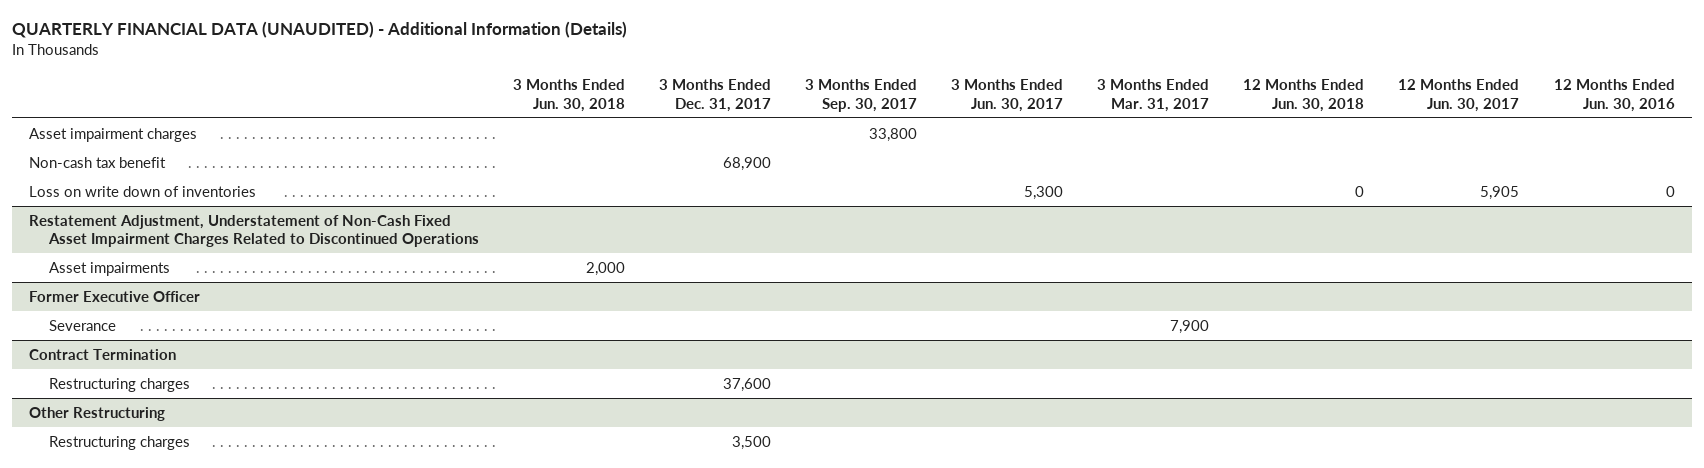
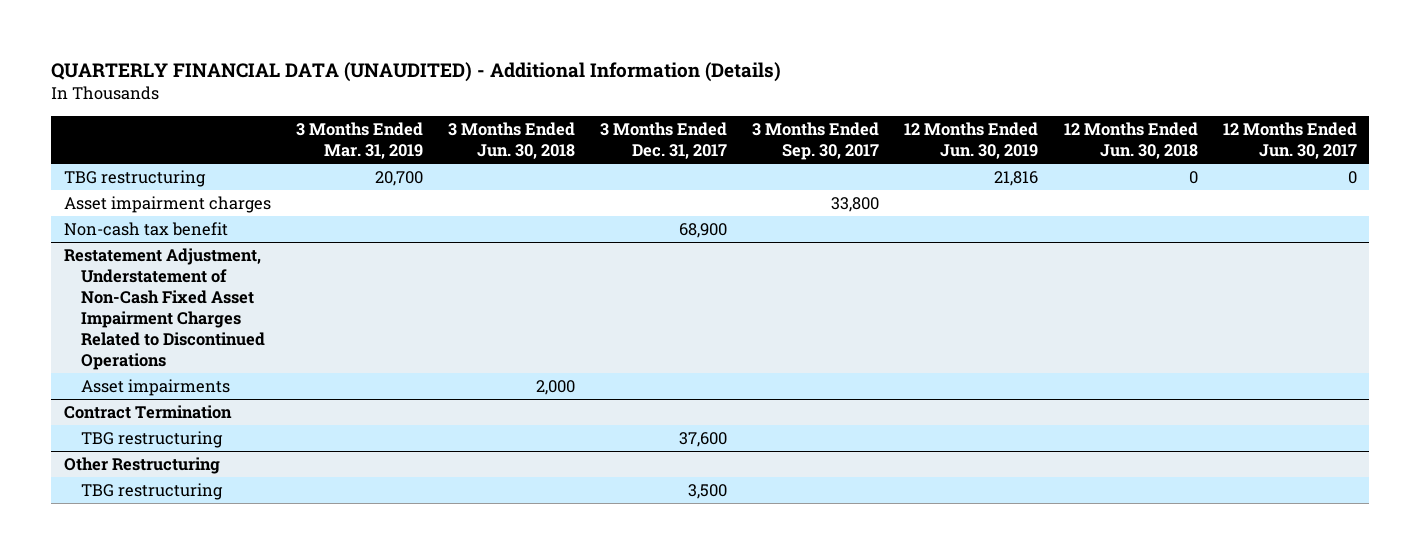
[951,79,1064,112] 3 Months Ended Jun. 30, 2017 -> none
[1097,79,1210,112] 3 Months Ended Mar. 31, 2017 -> none
[1553,79,1675,112] 12 Months Ended Jun. 30, 2016 -> none
none -> [295,122,423,160] 3 Months Ended Mar. 31, 2019
none -> [904,122,1039,160] 12 Months Ended Jun. 30, 2019
none -> [63,170,206,188] TBG restructuring
[29,185,257,197] Loss on write down of inventories -> none
[29,290,201,302] Former Executive Officer -> none
[48,319,116,331] Severance -> none
[48,377,190,392] Restructuring charges -> [81,431,224,449] TBG restructuring
[48,435,190,450] Restructuring charges -> [81,483,224,501] TBG restructuring

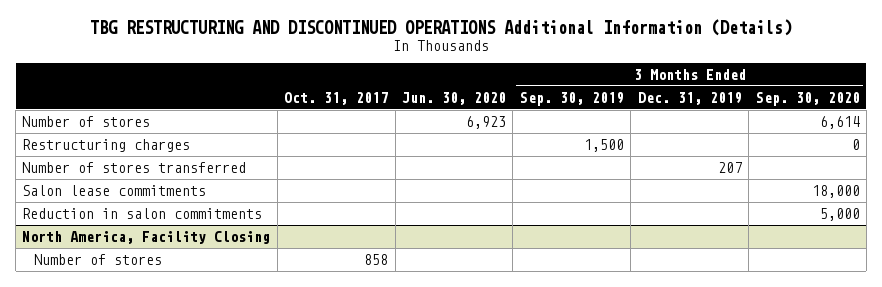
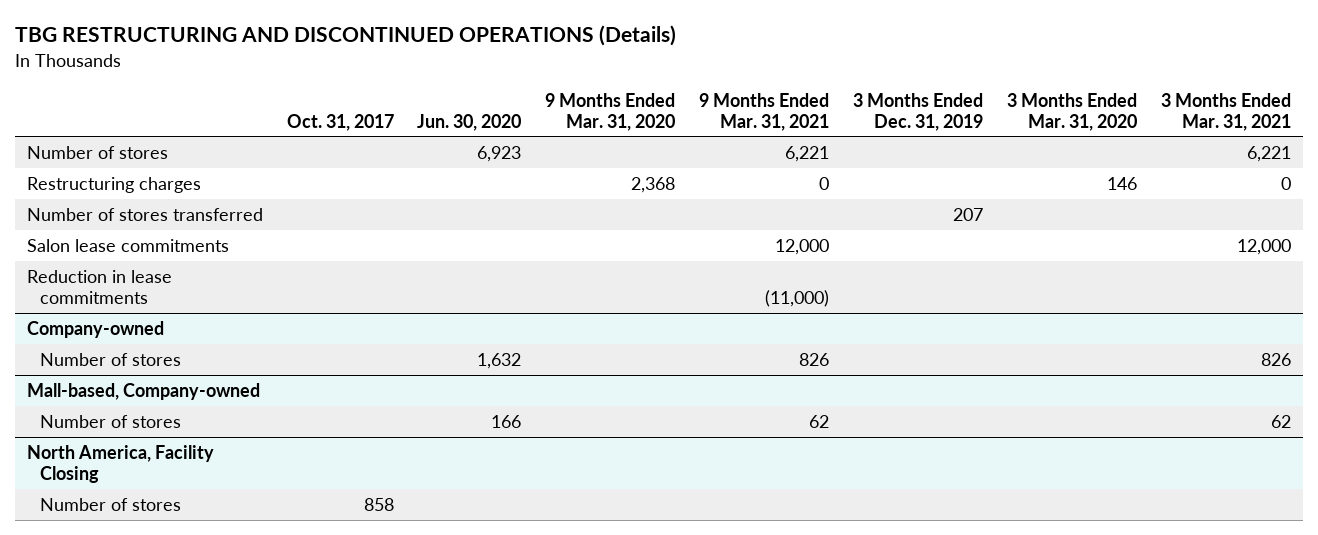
[89,19,792,37] TBG RESTRUCTURING AND DISCONTINUED OPERATIONS Additional Information (Details) -> [14,25,676,47] TBG RESTRUCTURING AND DISCONTINUED OPERATIONS (Details)
[519,91,624,106] Sep. 30, 2019 -> none
[755,91,860,106] Sep. 30, 2020 -> none
none -> [545,92,676,131] 9 Months Ended Mar. 31, 2020
none -> [699,92,830,131] 9 Months Ended Mar. 31, 2021
none -> [1007,92,1138,131] 3 Months Ended Mar. 31, 2020
none -> [1161,92,1292,131] 3 Months Ended Mar. 31, 2021
[22,208,263,220] Reduction in salon commitments -> [26,269,172,304] Reduction in lease commitments
none -> [26,320,164,338] Company-owned
none -> [39,352,181,366] Number of stores
none -> [26,382,260,400] Mall-based, Company-owned
none -> [39,414,181,428] Number of stores

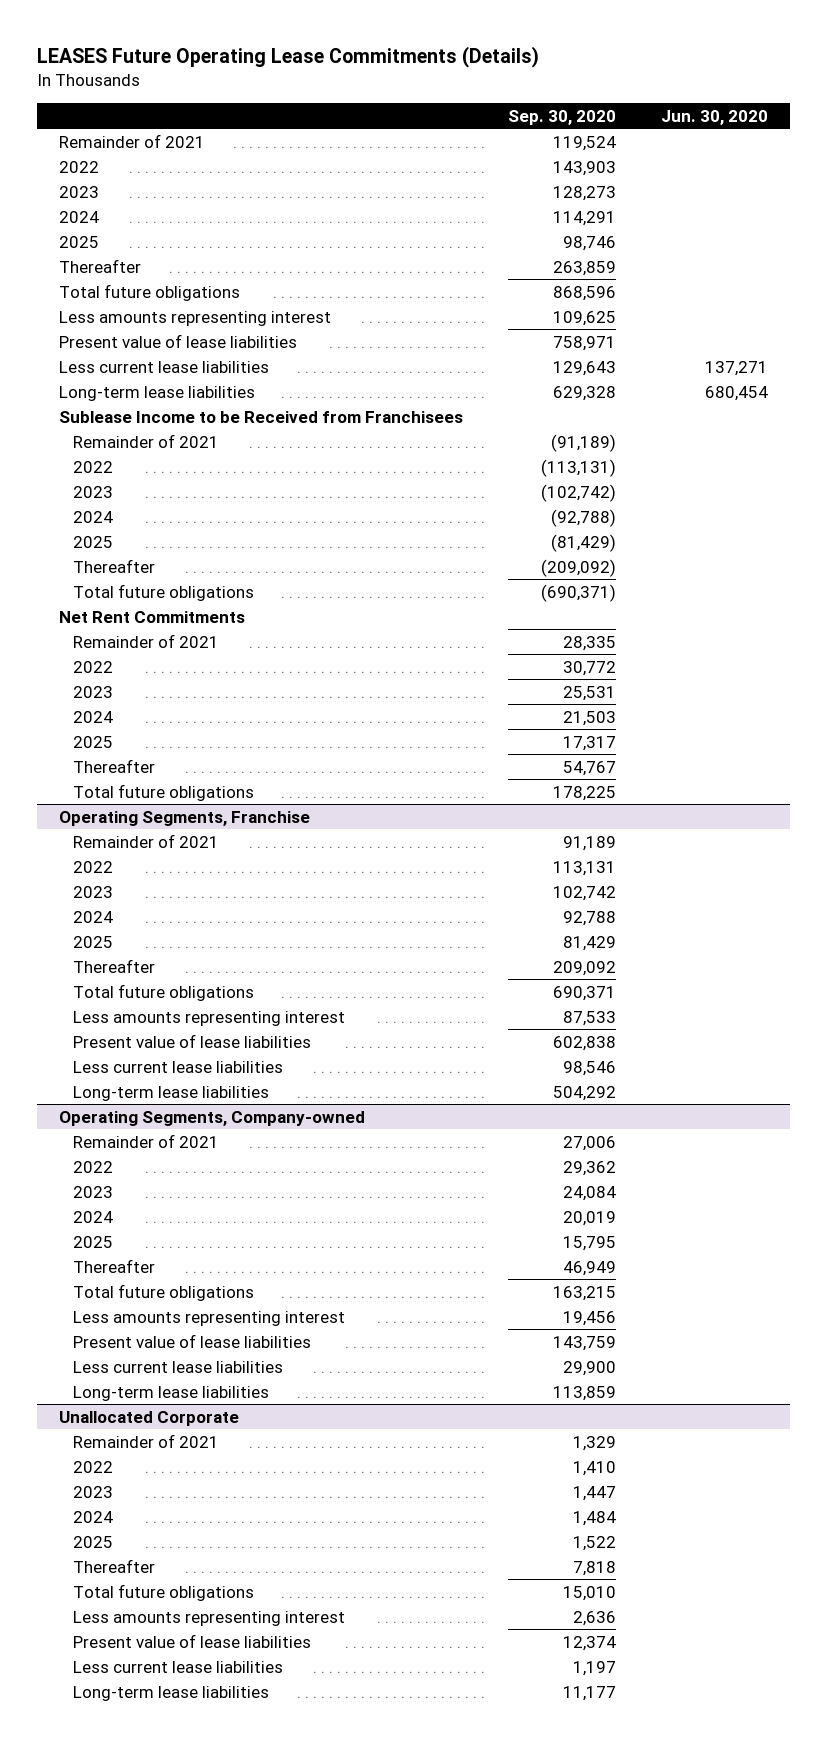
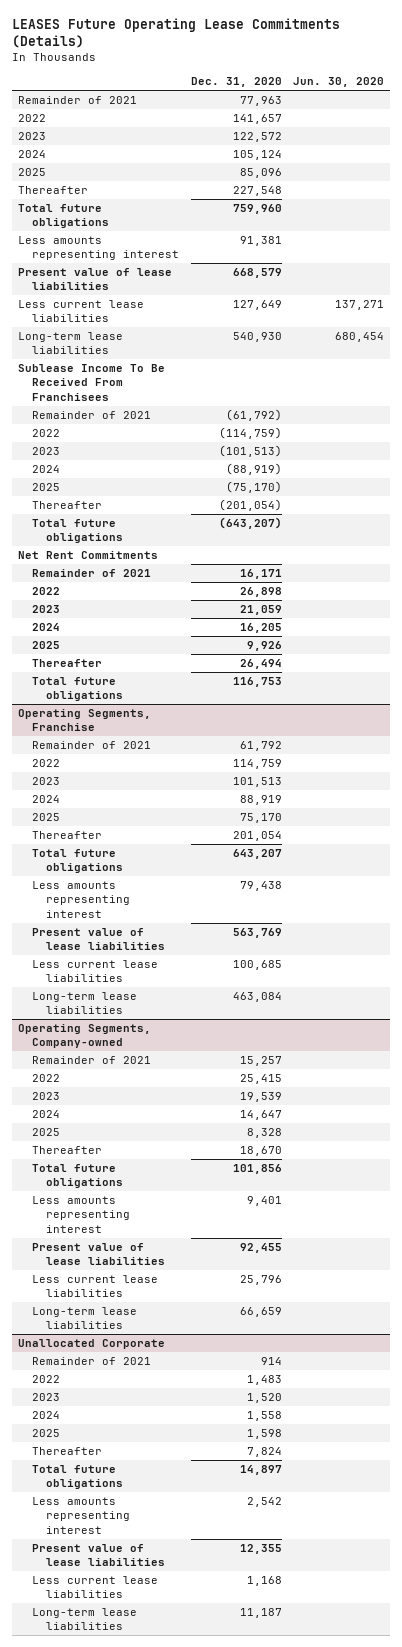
[507,109,616,125] Sep. 30, 2020 -> none
none -> [190,77,282,88] Dec. 31, 2020
[59,410,464,423] Sublease Income to be Received from Franchisees -> [17,364,165,401] Sublease Income To Be Received From Franchisees

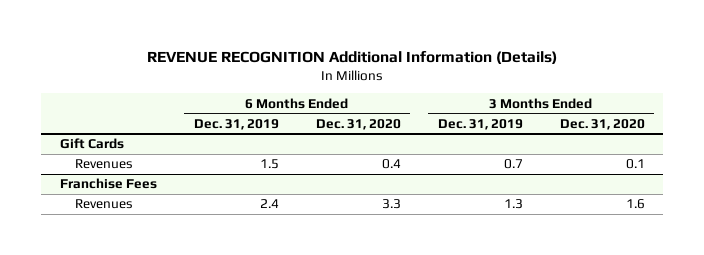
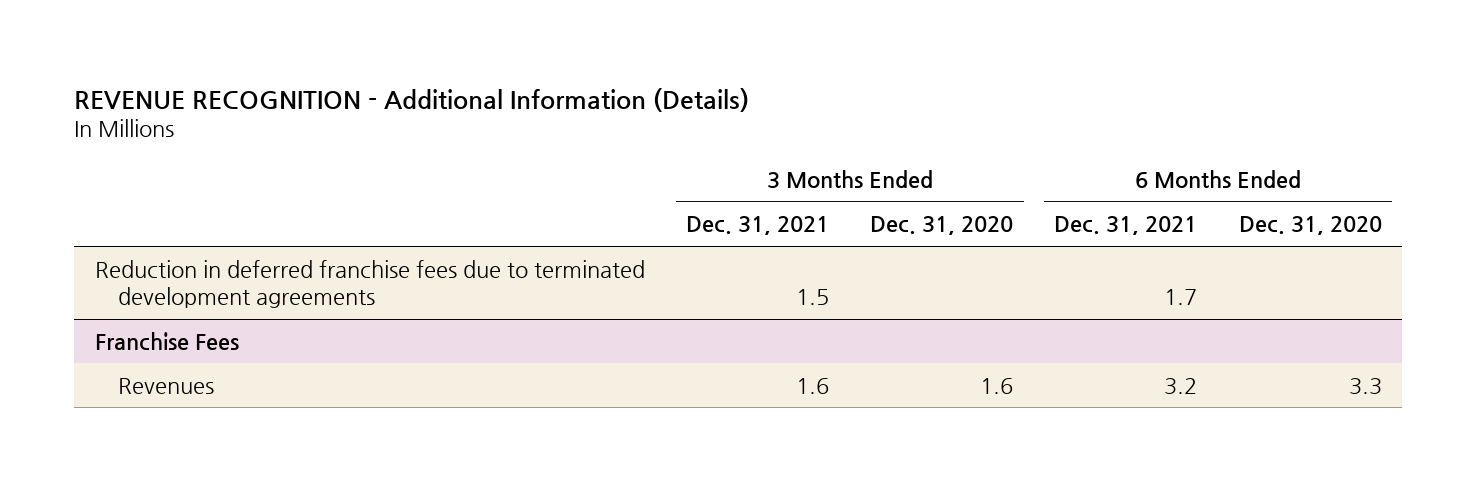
[147,50,558,64] REVENUE RECOGNITION Additional Information (Details) -> [74,87,750,112] REVENUE RECOGNITION - Additional Information (Details)
[193,118,279,130] Dec. 31, 2019 -> none
[437,118,523,130] Dec. 31, 2019 -> none
none -> [686,216,830,236] Dec. 31, 2021
none -> [1054,216,1198,236] Dec. 31, 2021
[59,138,124,150] Gift Cards -> none
[74,159,133,170] Revenues -> none
none -> [94,259,645,309] Reduction in deferred franchise fees due to terminated development agreements

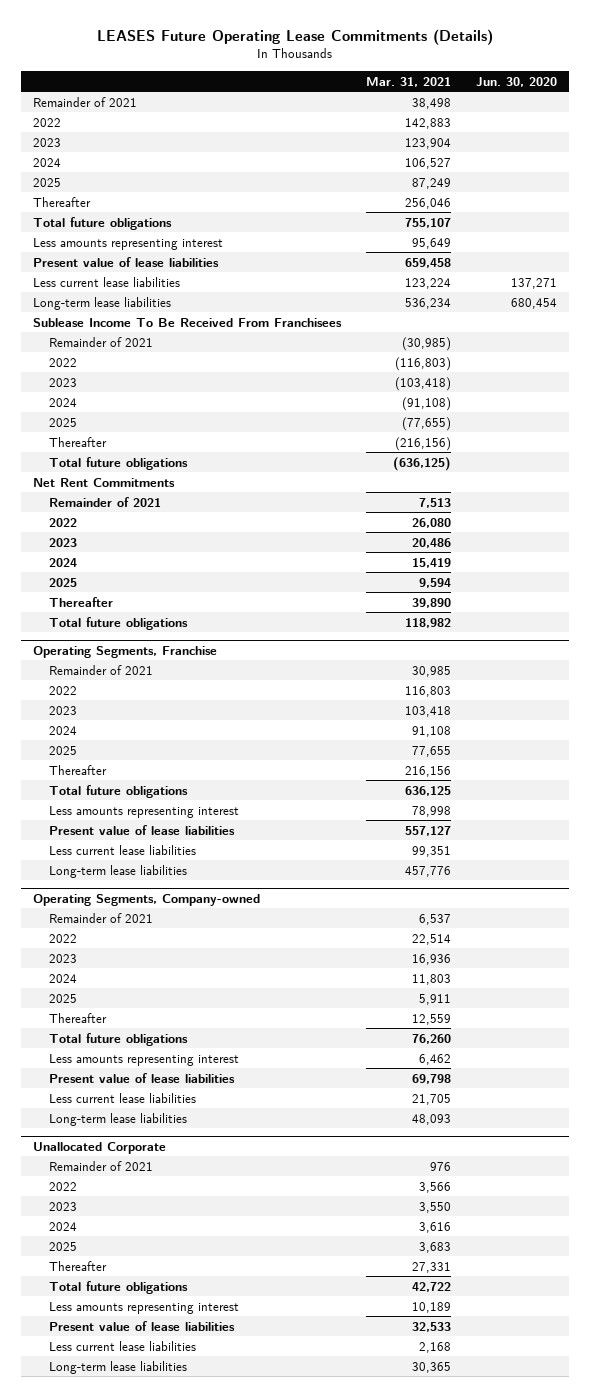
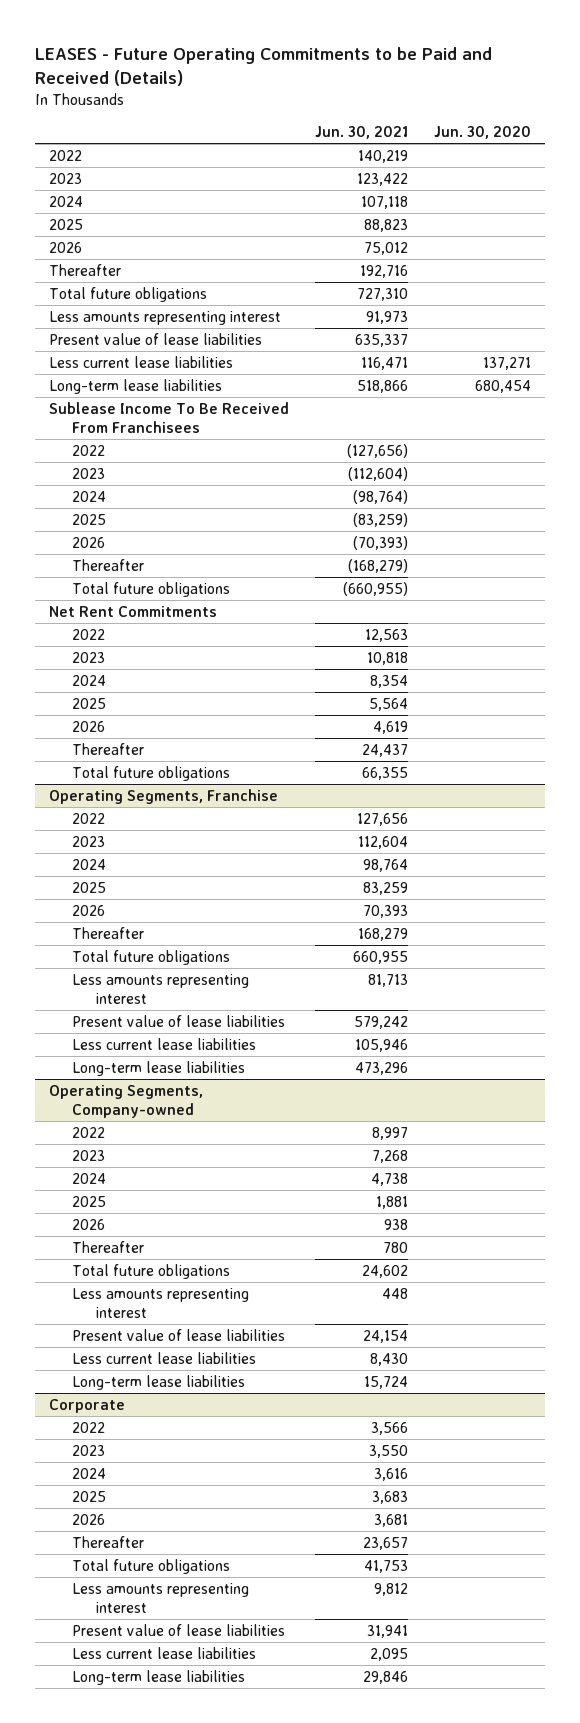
[97,28,494,45] LEASES Future Operating Lease Commitments (Details) -> [35,46,493,86] LEASES - Future Operating Commitments to be Paid and Received (Details)
[366,76,452,87] Mar. 31, 2021 -> none
none -> [314,126,408,140] Jun. 30, 2021
[33,96,138,107] Remainder of 2021 -> none
none -> [48,241,82,253] 2026
[48,336,153,347] Remainder of 2021 -> none
none -> [72,536,106,548] 2026
[48,496,161,507] Remainder of 2021 -> none
none -> [72,720,106,732] 2026
[48,664,153,675] Remainder of 2021 -> none
none -> [72,904,106,916] 2026
[48,912,153,923] Remainder of 2021 -> none
none -> [72,1218,106,1230] 2026
[48,1160,153,1171] Remainder of 2021 -> none
[33,1141,167,1154] Unallocated Corporate -> [48,1398,125,1413] Corporate
none -> [72,1513,106,1525] 2026

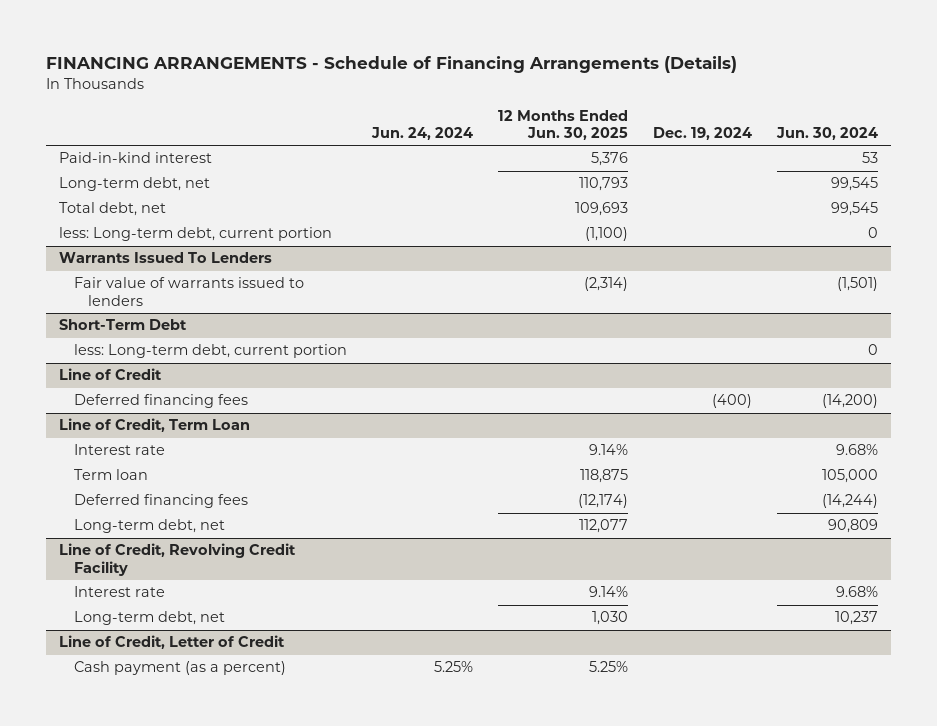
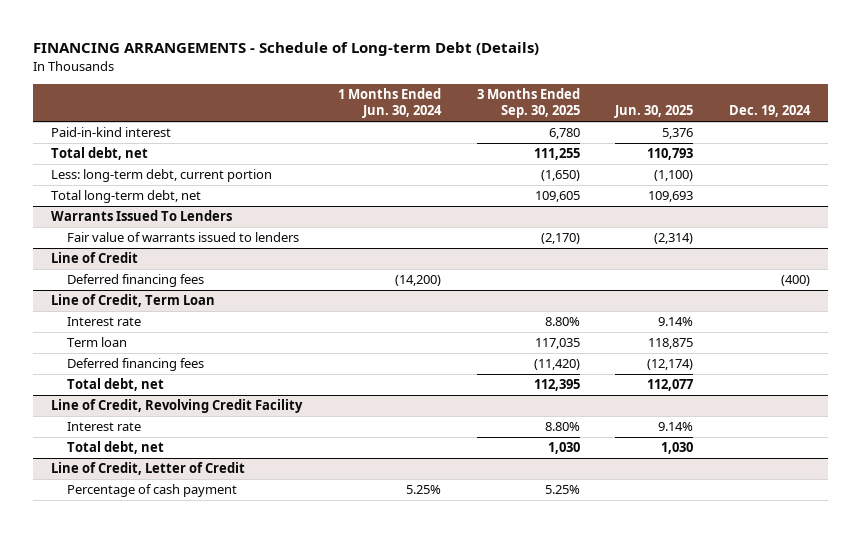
[46,56,738,74] FINANCING ARRANGEMENTS - Schedule of Financing Arrangements (Details) -> [32,42,539,57] FINANCING ARRANGEMENTS - Schedule of Long-term Debt (Details)
[370,127,473,141] Jun. 24, 2024 -> none
[497,109,628,141] 12 Months Ended Jun. 30, 2025 -> none
[776,127,879,141] Jun. 30, 2024 -> none
none -> [337,88,442,119] 1 Months Ended Jun. 30, 2024
none -> [476,88,580,119] 3 Months Ended Sep. 30, 2025
none -> [614,105,694,119] Jun. 30, 2025
[58,177,210,192] Long-term debt, net -> none
[58,227,332,242] less: Long-term debt, current portion -> [50,169,272,183] Less: long-term debt, current portion
none -> [50,190,201,204] Total long-term debt, net
[58,319,187,331] Short-Term Debt -> none
[73,344,347,359] less: Long-term debt, current portion -> none
[73,519,225,534] Long-term debt, net -> [66,378,164,392] Total debt, net
[73,611,225,626] Long-term debt, net -> [66,441,164,455] Total debt, net
[73,661,286,676] Cash payment (as a percent) -> [66,484,237,498] Percentage of cash payment

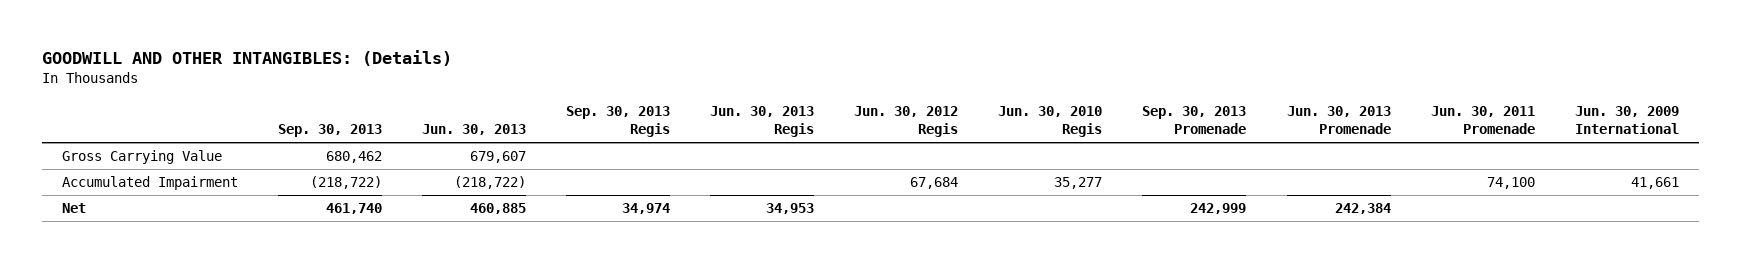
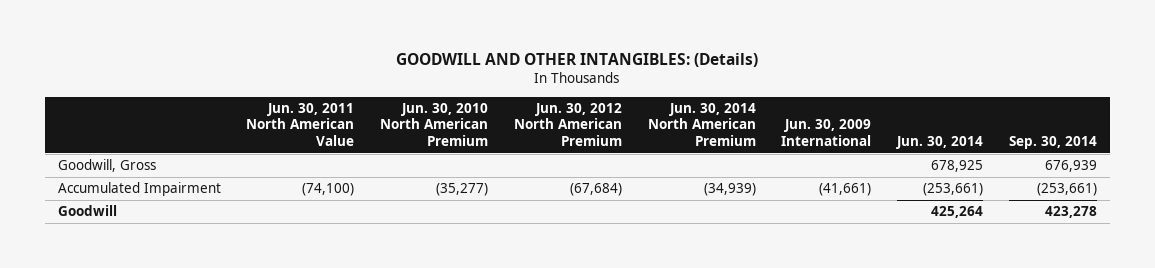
[278,124,383,138] Sep. 30, 2013 -> none
[422,124,527,136] Jun. 30, 2013 -> none
[566,105,671,138] Sep. 30, 2013 Regis -> none
[710,105,815,138] Jun. 30, 2013 Regis -> none
[854,105,959,138] Jun. 30, 2012 Regis -> none
[998,105,1103,138] Jun. 30, 2010 Regis -> none
[1142,105,1247,135] Sep. 30, 2013 Promenade -> none
[1286,105,1391,135] Jun. 30, 2013 Promenade -> none
[1430,105,1535,135] Jun. 30, 2011 Promenade -> none
none -> [246,103,355,146] Jun. 30, 2011 North American Value
none -> [380,103,489,146] Jun. 30, 2010 North American Premium
none -> [513,103,622,146] Jun. 30, 2012 North American Premium
none -> [647,103,756,146] Jun. 30, 2014 North American Premium
none -> [896,135,984,149] Jun. 30, 2014
none -> [1009,135,1098,149] Sep. 30, 2014
[62,150,223,165] Gross Carrying Value -> [57,159,156,173] Goodwill, Gross
[1630,177,1679,190] 41,661 -> [819,183,872,197] (41,661)
[62,203,87,214] Net -> [57,205,117,217] Goodwill

